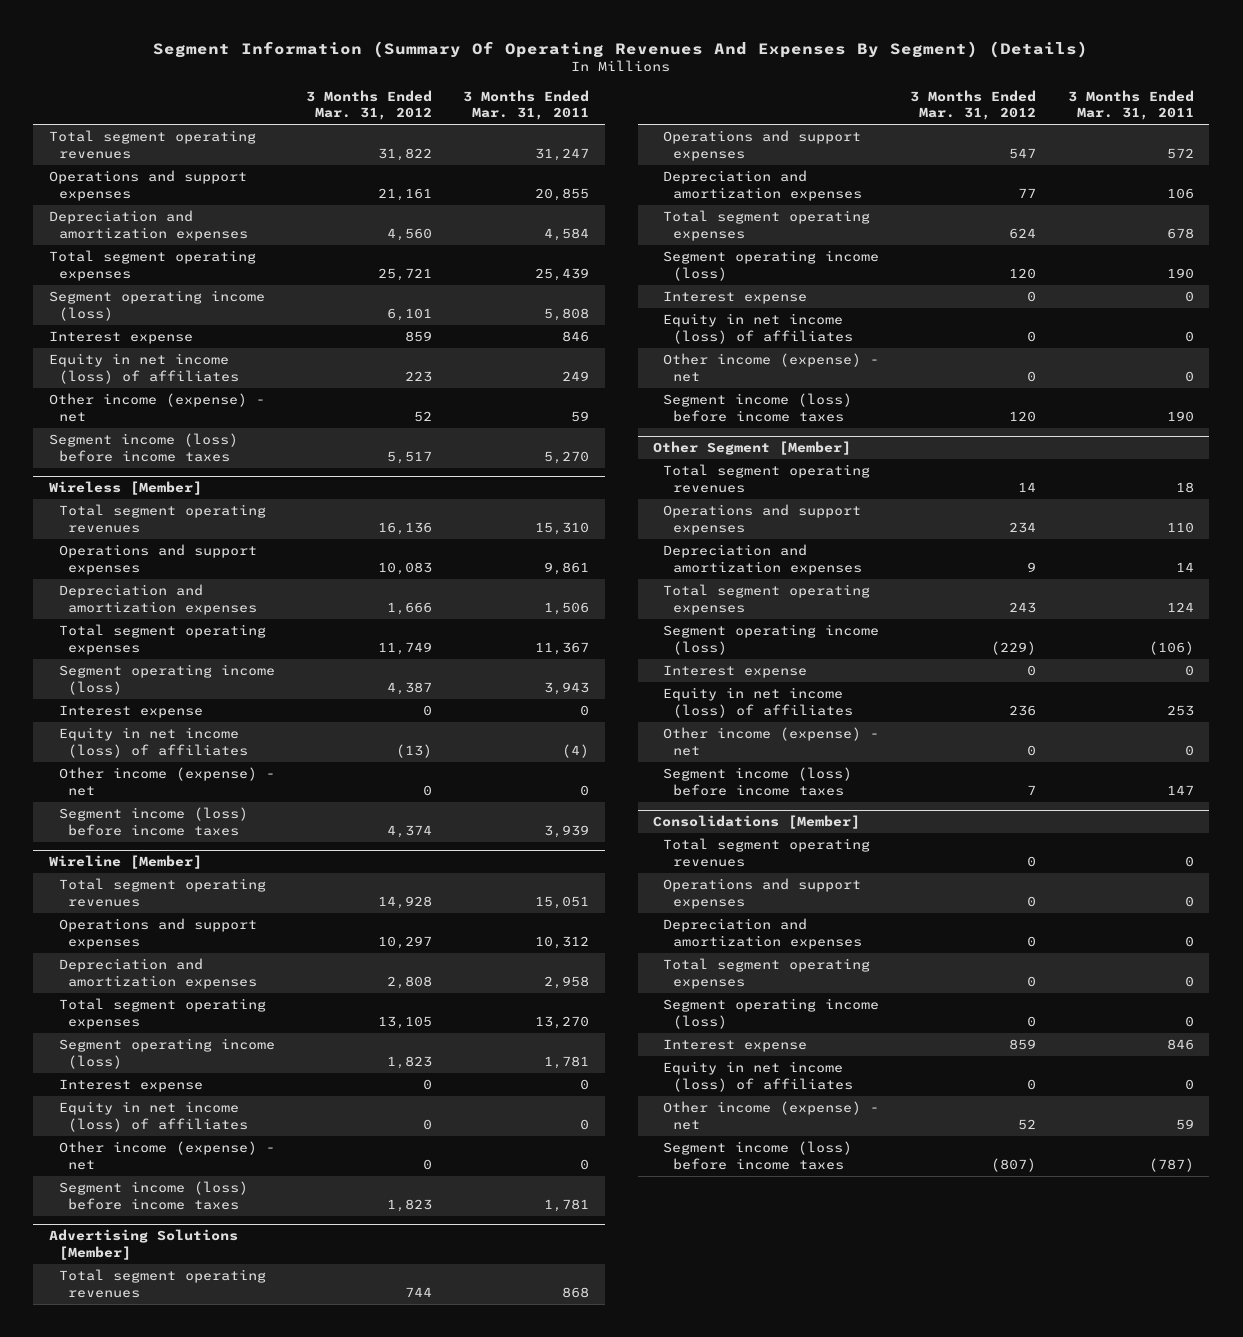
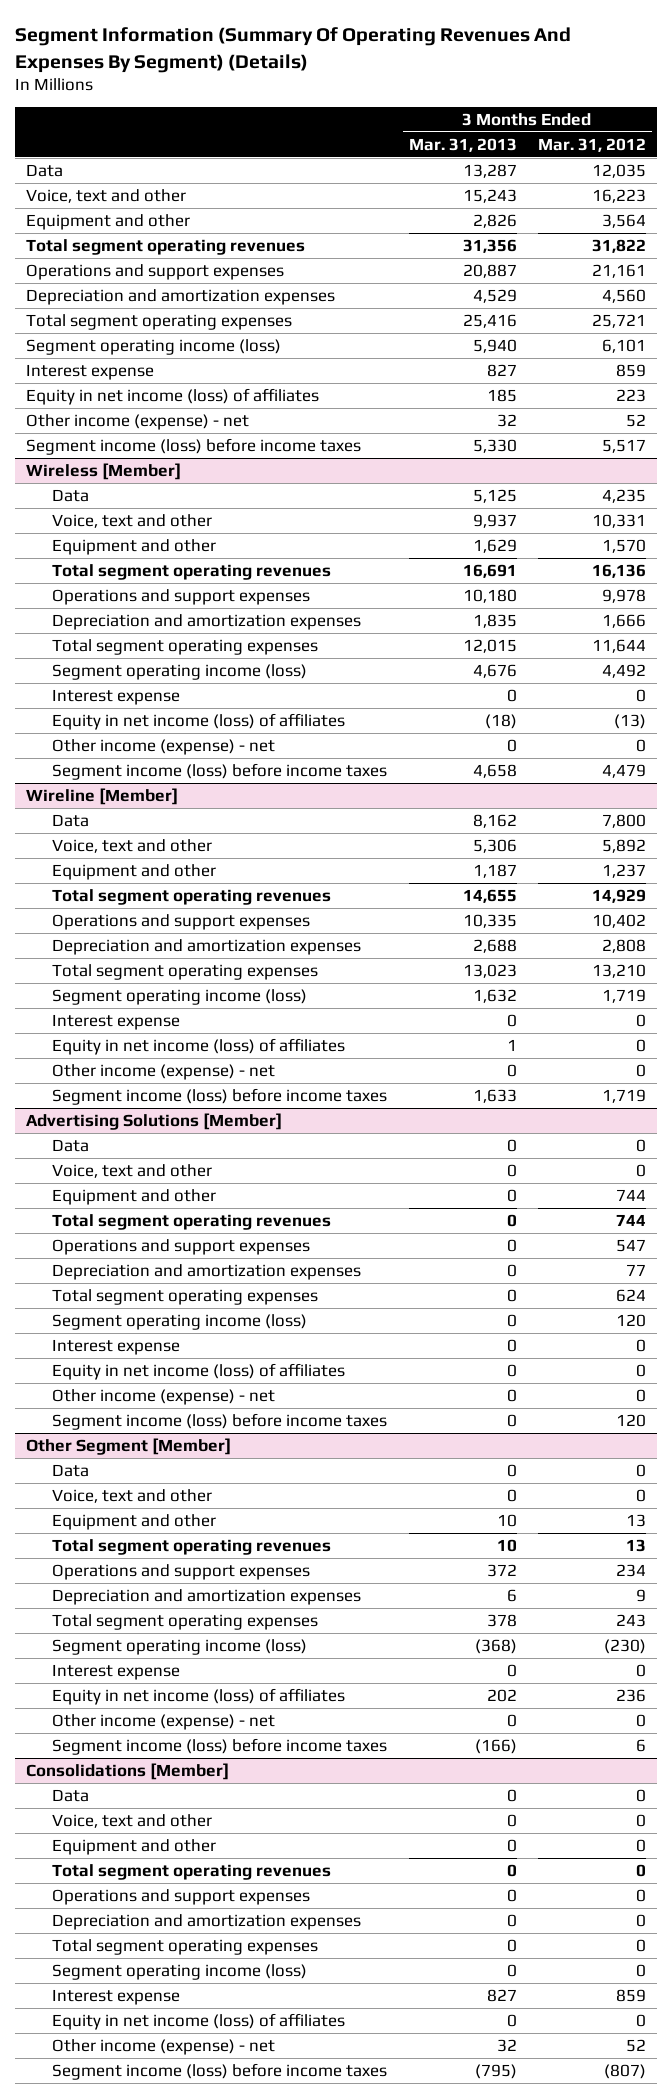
[463,89,590,121] 3 Months Ended Mar. 31, 2011 -> none
none -> [408,137,517,152] Mar. 31, 2013
none -> [26,163,64,177] Data
none -> [26,188,187,203] Voice, text and other
none -> [26,213,191,230] Equipment and other
none -> [52,488,90,502] Data
none -> [52,513,213,528] Voice, text and other
none -> [52,538,217,555] Equipment and other
[377,561,432,575] 10,083 -> [602,588,647,603] 9,978
[377,641,432,655] 11,749 -> [592,638,647,653] 11,644
[386,681,432,695] 4,387 -> [602,663,647,678] 4,492
[386,824,432,838] 4,374 -> [602,763,647,778] 4,479
none -> [52,813,90,827] Data
none -> [52,838,213,853] Voice, text and other
none -> [52,863,217,880] Equipment and other
[377,895,432,909] 14,928 -> [592,888,647,903] 14,929
[377,935,432,949] 10,297 -> [592,913,647,928] 10,402
[377,1015,432,1029] 13,105 -> [592,963,647,978] 13,210
[386,1055,432,1069] 1,823 -> [602,988,647,1003] 1,719
[386,1198,432,1212] 1,823 -> [602,1088,647,1103] 1,719
none -> [52,1138,90,1152] Data
none -> [52,1163,213,1178] Voice, text and other
none -> [52,1188,217,1205] Equipment and other
none -> [52,1463,90,1477] Data
none -> [52,1488,213,1503] Voice, text and other
none -> [52,1513,217,1530] Equipment and other
[1018,481,1037,492] 14 -> [626,1538,647,1552] 13
[991,640,1037,655] (229) -> [604,1638,647,1654] (230)
[1027,784,1037,795] 7 -> [636,1738,647,1752] 6
none -> [52,1788,90,1802] Data
none -> [52,1813,213,1828] Voice, text and other
none -> [52,1838,217,1855] Equipment and other

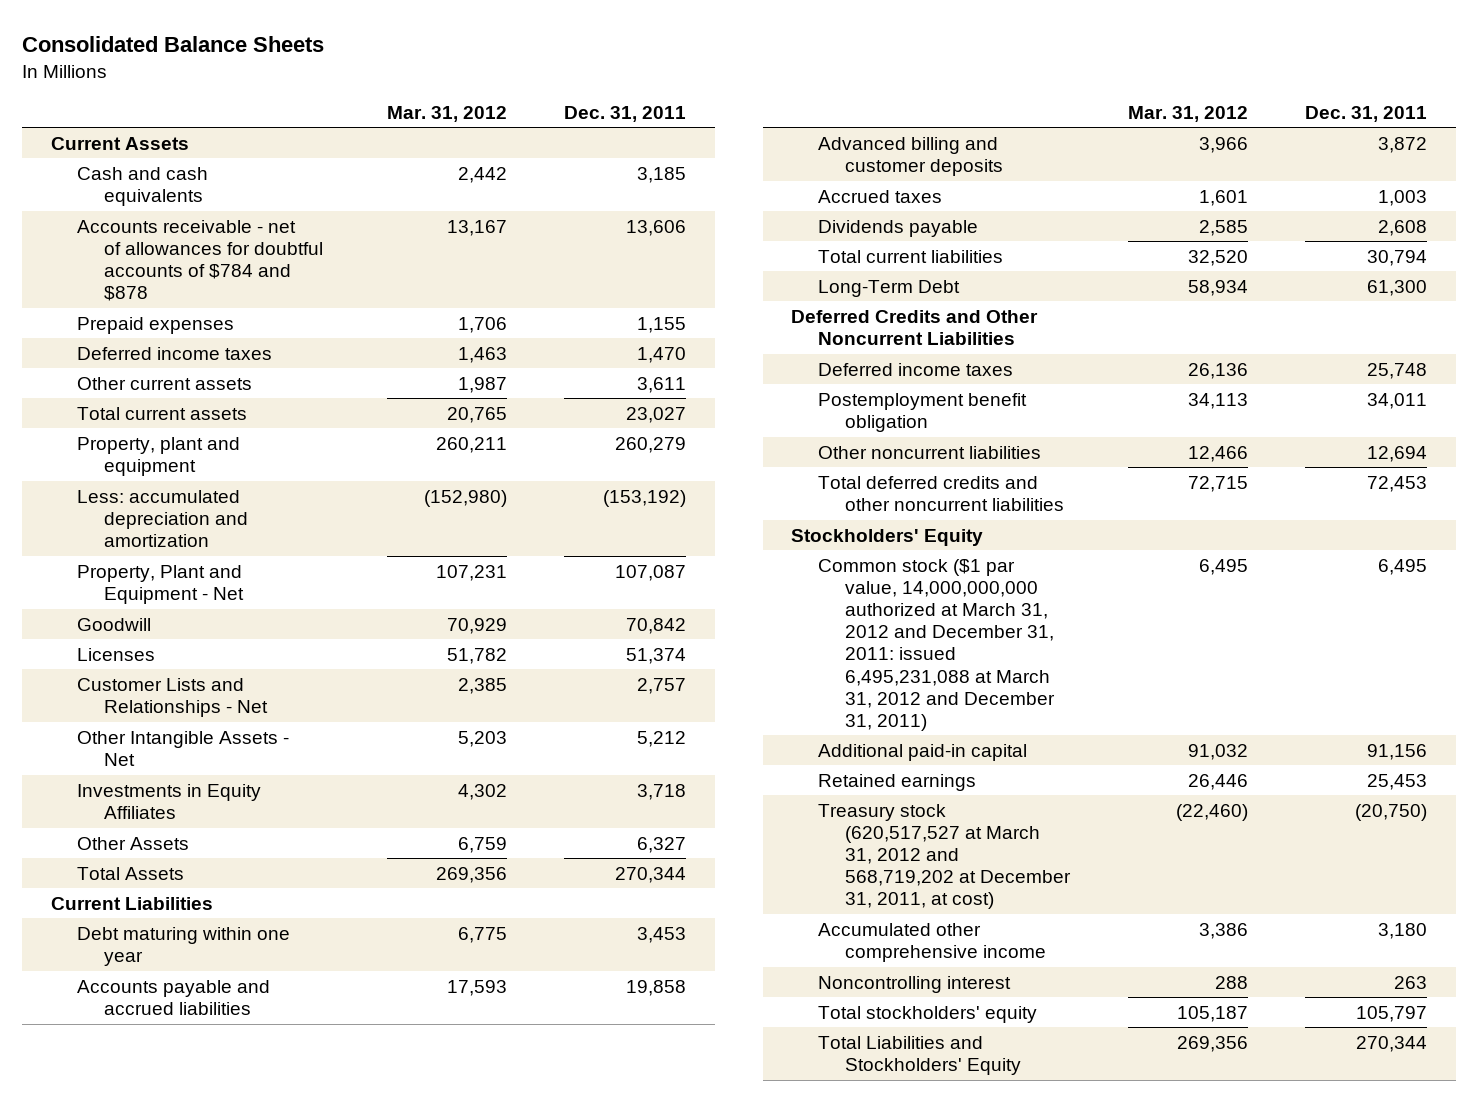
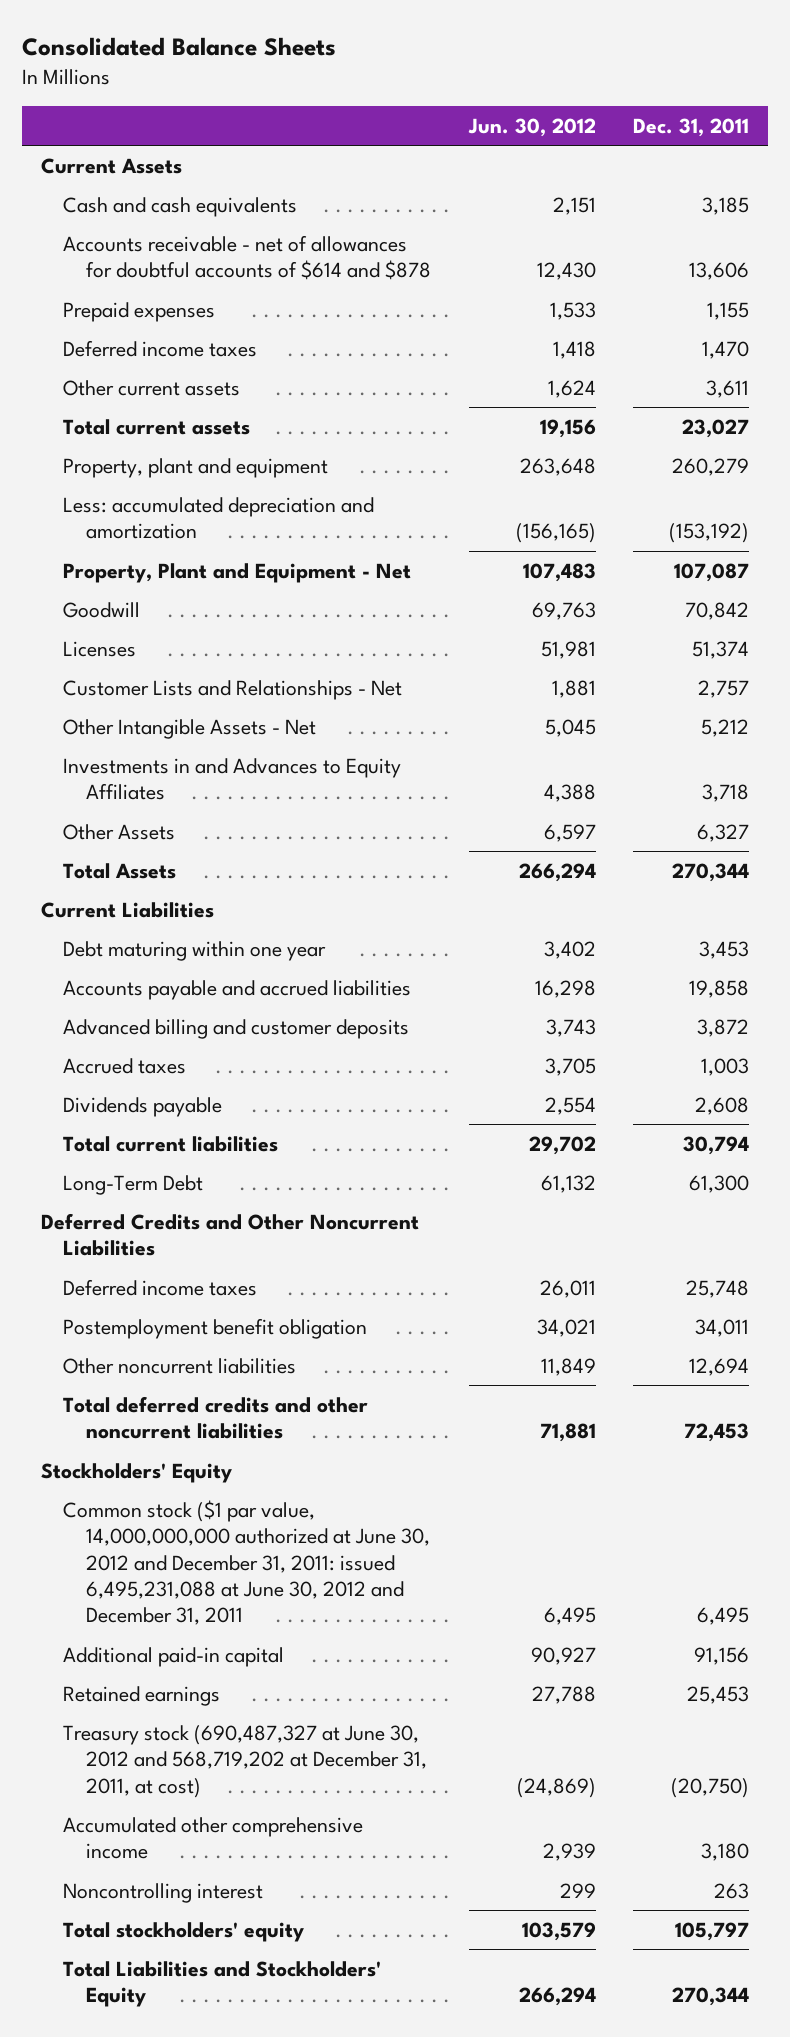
[386,105,507,122] Mar. 31, 2012 -> none
none -> [467,117,596,137] Jun. 30, 2012
[77,219,324,302] Accounts receivable - net of allowances for doubtful accounts of $784 and $878 -> [63,234,432,281] Accounts receivable - net of allowances for doubtful accounts of $614 and $878
[77,783,262,819] Investments in Equity Affiliates -> [63,757,402,801] Investments in and Advances to Equity Affiliates
[818,558,1056,731] Common stock ($1 par value, 14,000,000,000 authorized at March 31, 2012 and December 31, 2011: issued 6,495,231,088 at March 31, 2012 and December 31, 2011) -> [63,1499,431,1626] Common stock ($1 par value, 14,000,000,000 authorized at June 30, 2012 and December 31, 2011: issued 6,495,231,088 at June 30, 2012 and December 31, 2011
[818,803,1072,910] Treasury stock (620,517,527 at March 31, 2012 and 568,719,202 at December 31, 2011, at cost) -> [63,1724,428,1798] Treasury stock (690,487,327 at June 30, 2012 and 568,719,202 at December 31, 2011, at cost)

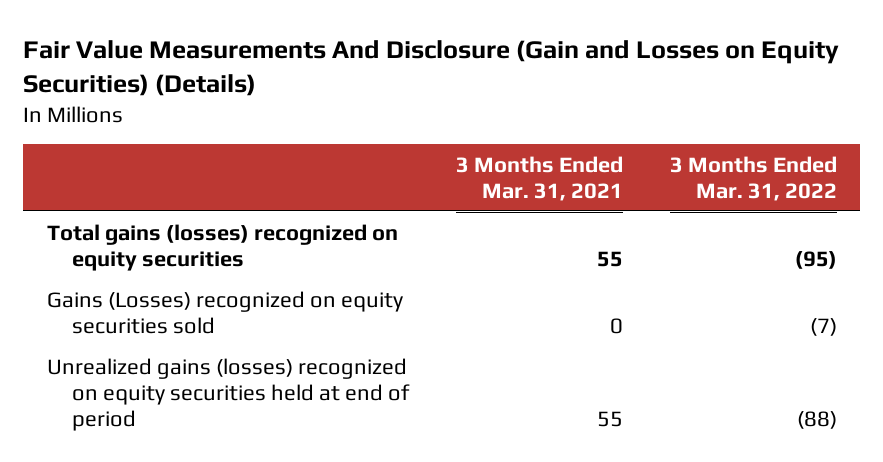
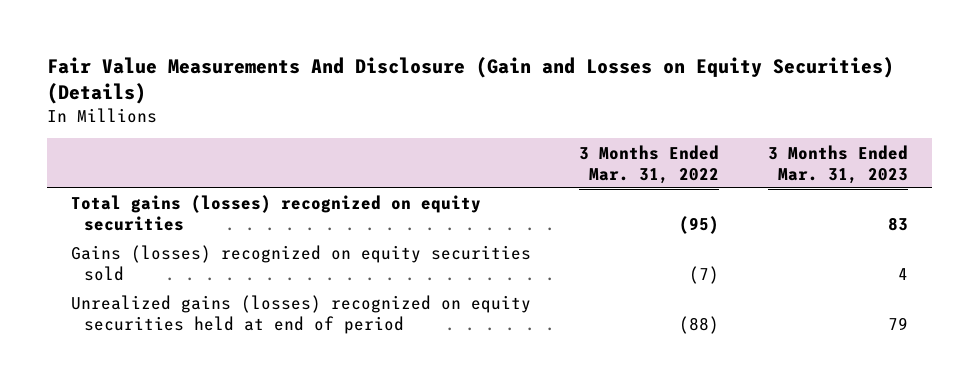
[455,155,623,201] 3 Months Ended Mar. 31, 2021 -> none
none -> [767,144,908,184] 3 Months Ended Mar. 31, 2023
[46,290,403,334] Gains (Losses) recognized on equity securities sold -> [71,245,532,282] Gains (losses) recognized on equity securities sold

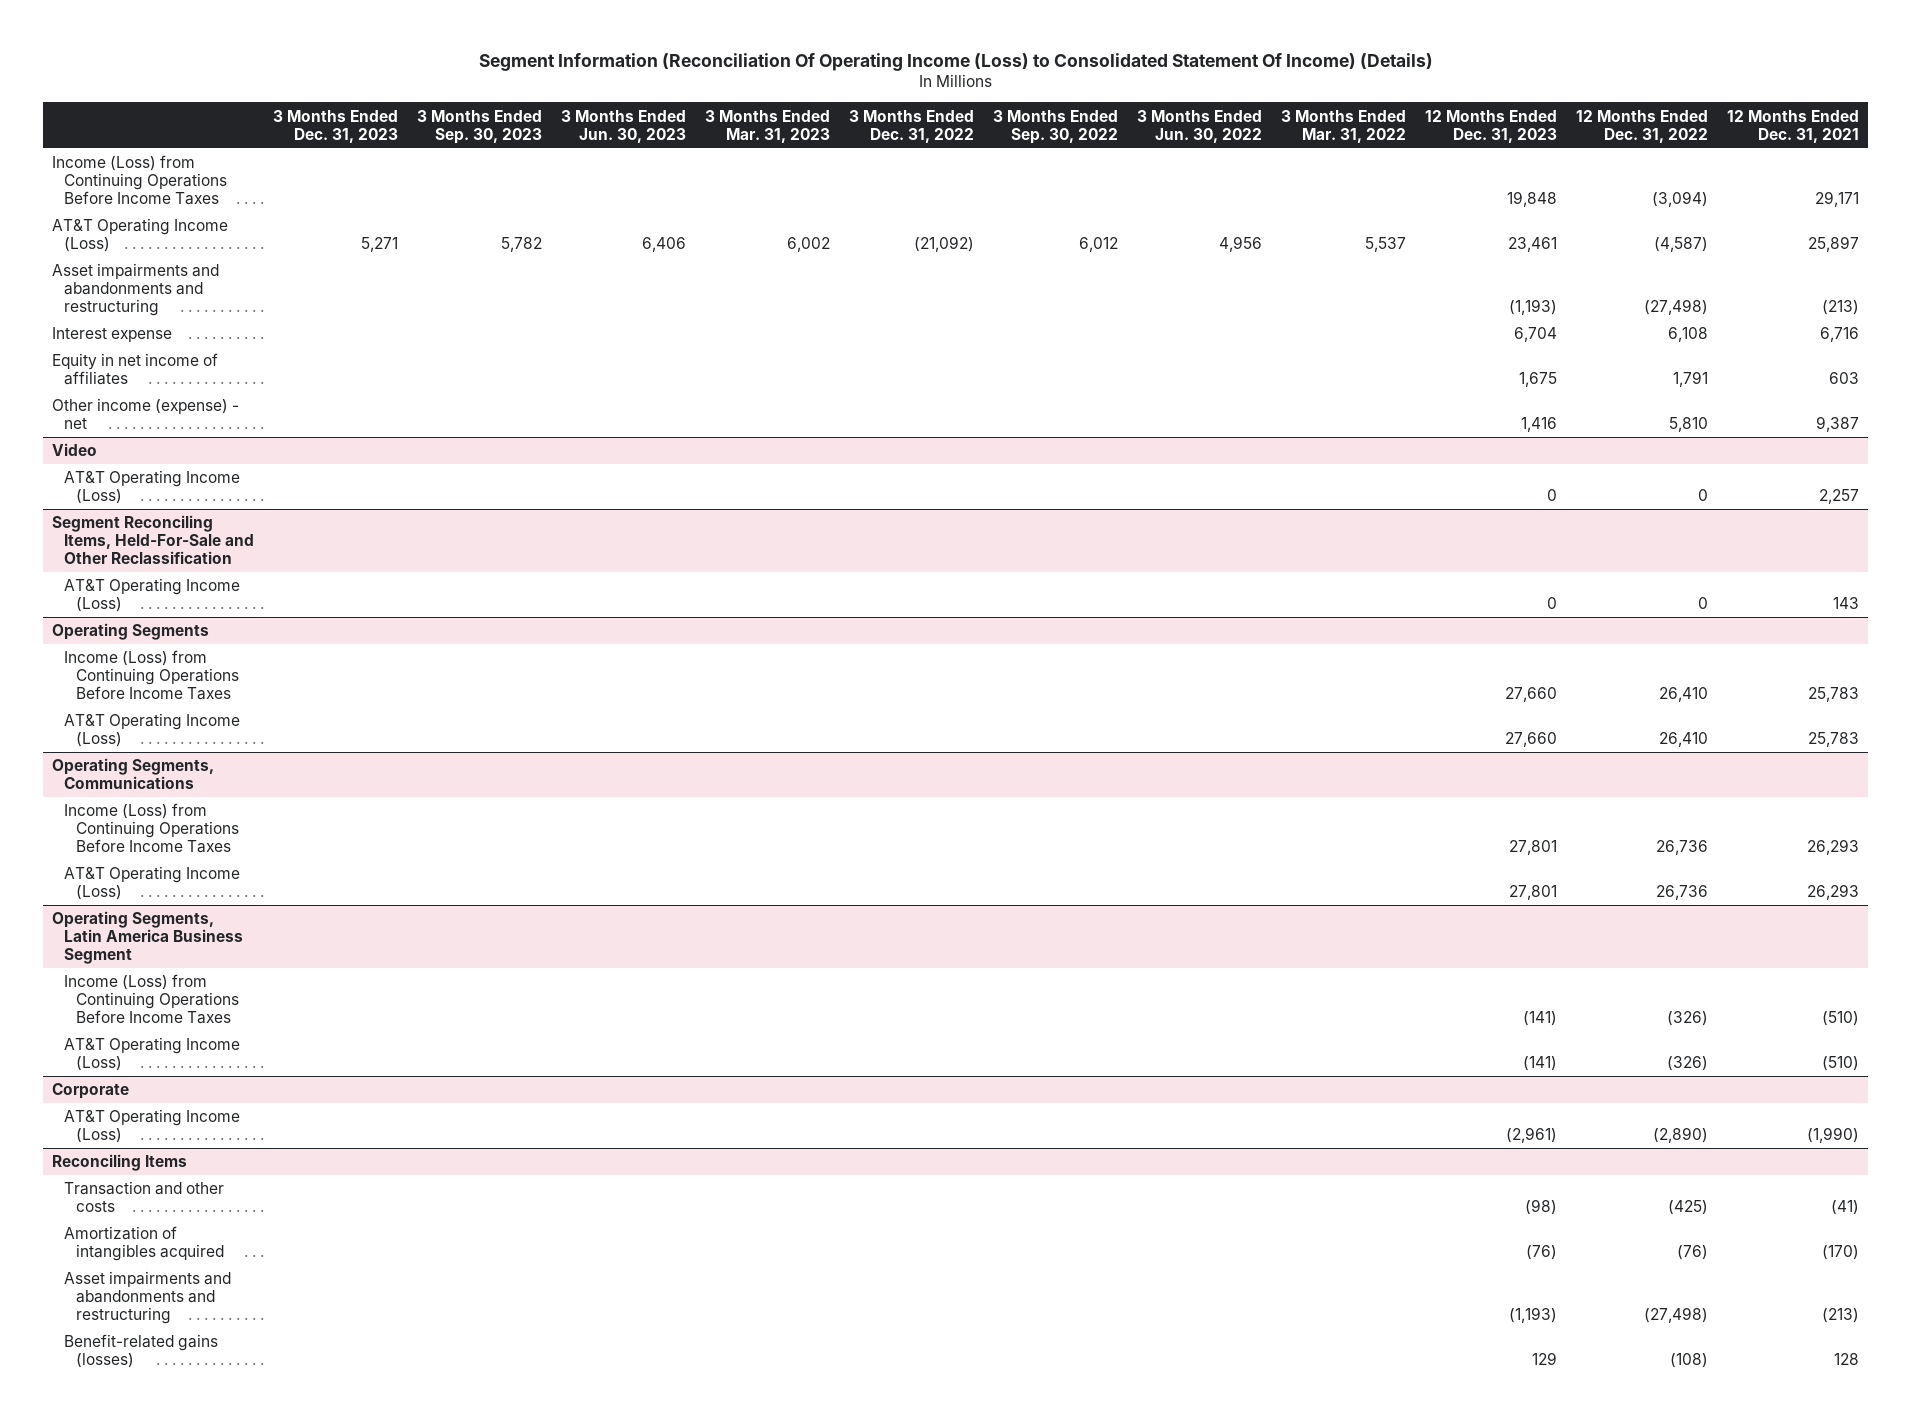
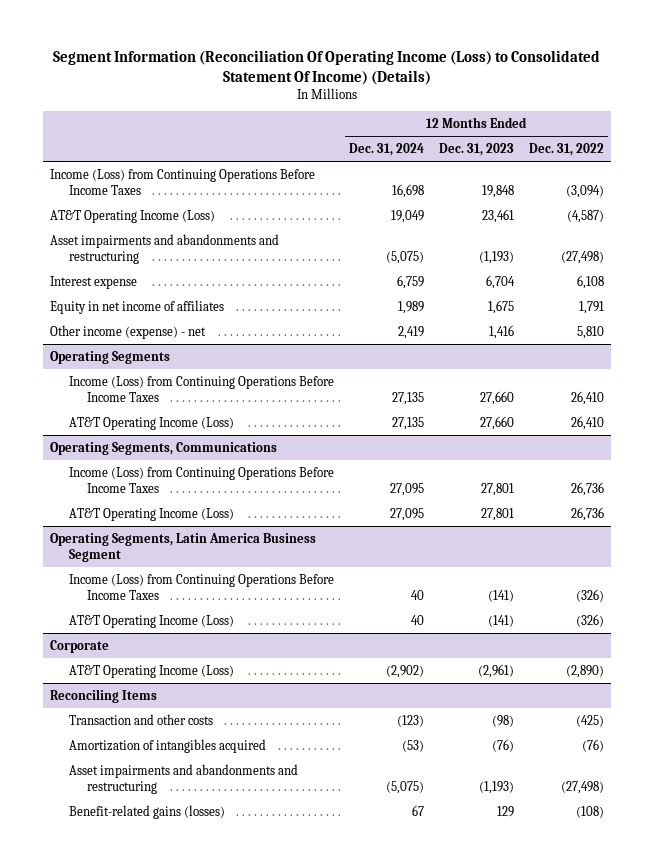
[273,109,399,143] 3 Months Ended Dec. 31, 2023 -> none
[417,109,543,144] 3 Months Ended Sep. 30, 2023 -> none
[561,109,687,143] 3 Months Ended Jun. 30, 2023 -> none
[705,109,831,143] 3 Months Ended Mar. 31, 2023 -> none
[849,109,975,143] 3 Months Ended Dec. 31, 2022 -> none
[993,109,1119,144] 3 Months Ended Sep. 30, 2022 -> none
[1137,109,1263,143] 3 Months Ended Jun. 30, 2022 -> none
[1281,109,1407,143] 3 Months Ended Mar. 31, 2022 -> none
[1726,109,1859,143] 12 Months Ended Dec. 31, 2021 -> none
none -> [348,143,424,157] Dec. 31, 2024
[52,443,98,457] Video -> none
[64,470,241,505] AT&T Operating Income (Loss) -> none
[52,515,255,564] Segment Reconciling Items, Held-For-Sale and Other Reclassification -> none
[64,578,241,613] AT&T Operating Income (Loss) -> none

